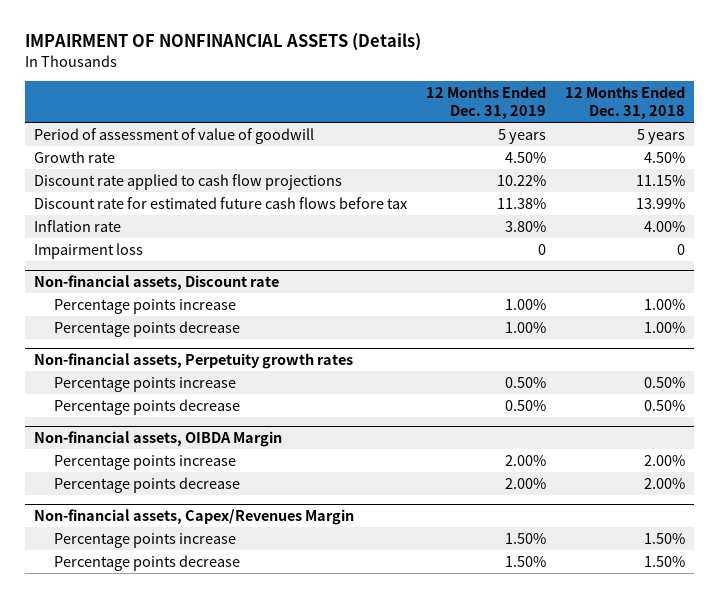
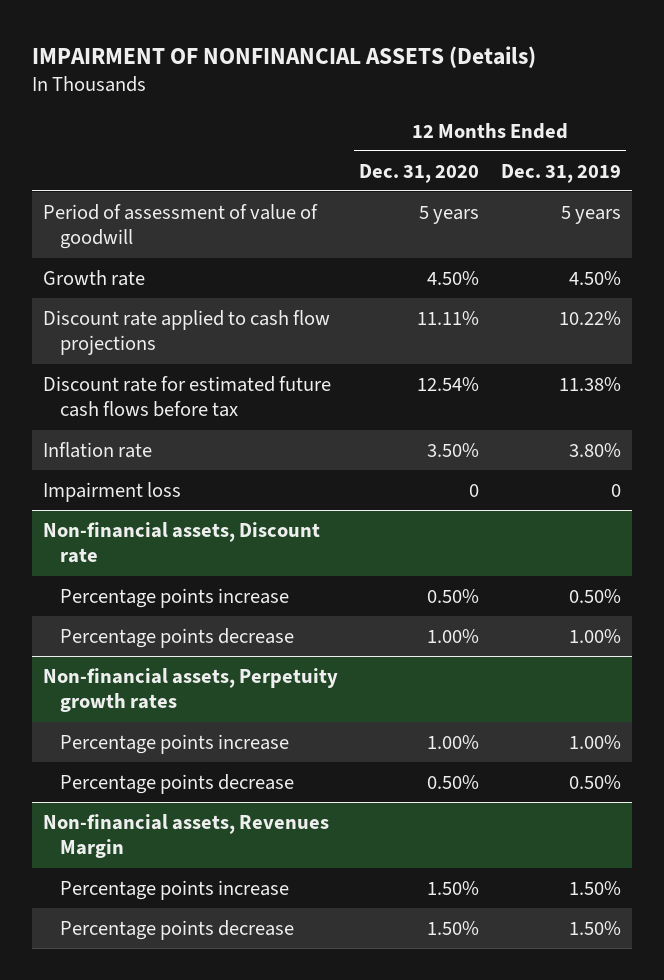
[564,85,685,119] 12 Months Ended Dec. 31, 2018 -> none
none -> [359,163,480,183] Dec. 31, 2020
[505,298,547,310] 1.00% -> [568,588,621,603] 0.50%
[505,376,547,388] 0.50% -> [568,734,621,749] 1.00%
[34,430,283,447] Non-financial assets, OIBDA Margin -> none
[54,454,237,470] Percentage points increase -> none
[54,476,241,493] Percentage points decrease -> none
[34,508,355,525] Non-financial assets, Capex/Revenues Margin -> [42,813,329,859] Non-financial assets, Revenues Margin

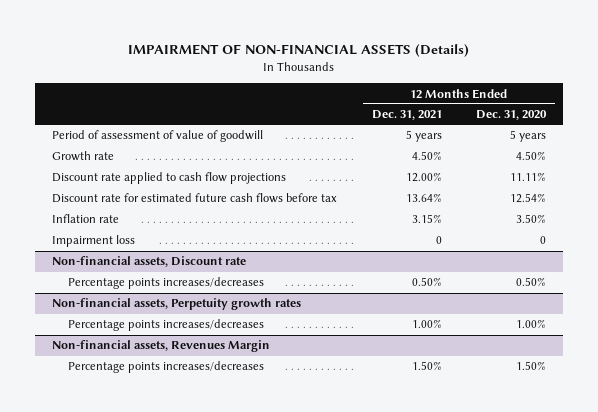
[32,45,537,68] IMPAIRMENT OF NONFINANCIAL ASSETS (Details) -> [128,44,470,58] IMPAIRMENT OF NON-FINANCIAL ASSETS (Details)
[500,163,621,183] Dec. 31, 2019 -> none
none -> [371,110,442,121] Dec. 31, 2021
[59,587,289,608] Percentage points increase -> none
[59,627,294,648] Percentage points decrease -> none
none -> [67,277,264,290] Percentage points increases/decreases
[59,733,289,754] Percentage points increase -> none
[59,773,294,794] Percentage points decrease -> none
none -> [67,319,264,332] Percentage points increases/decreases
[59,879,289,900] Percentage points increase -> none
[59,919,294,940] Percentage points decrease -> none
none -> [67,361,264,374] Percentage points increases/decreases

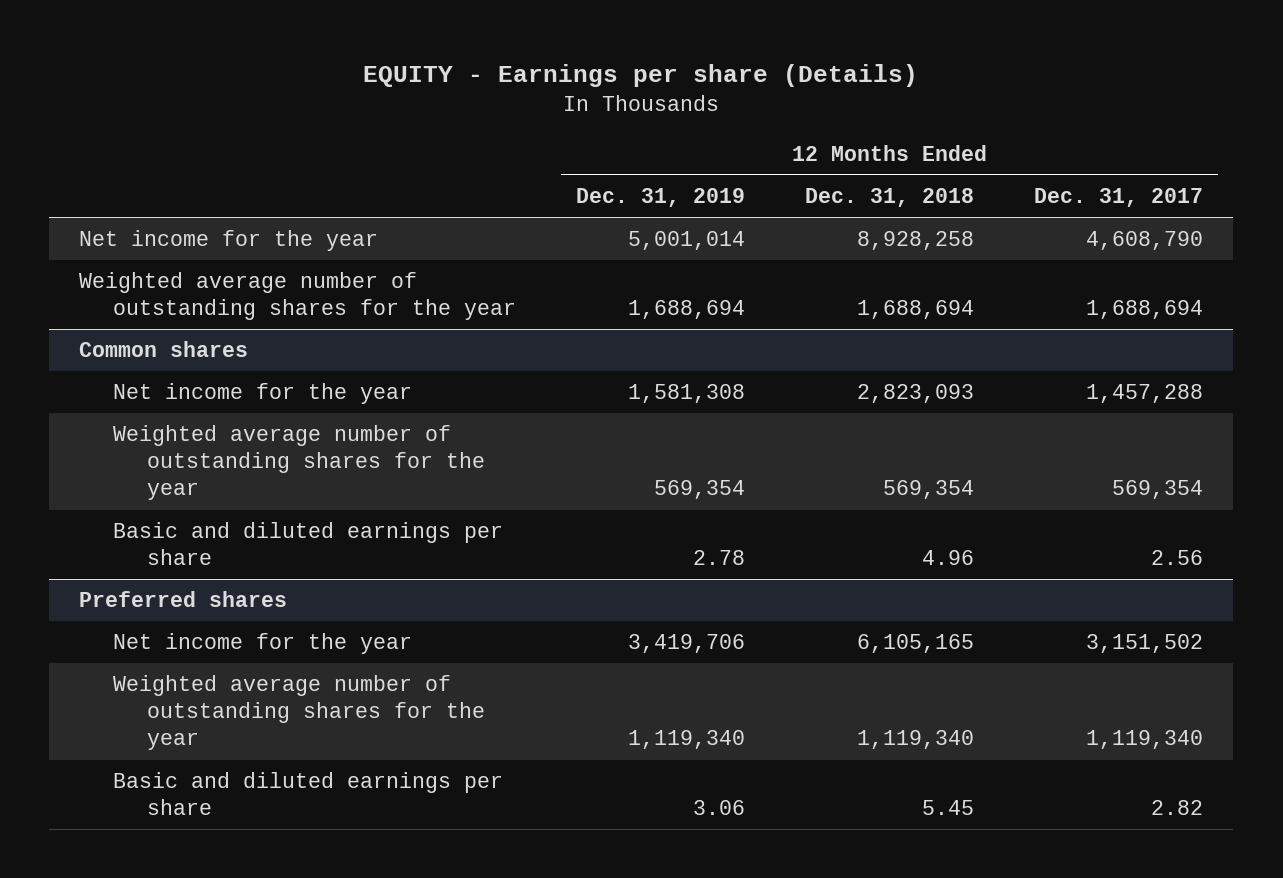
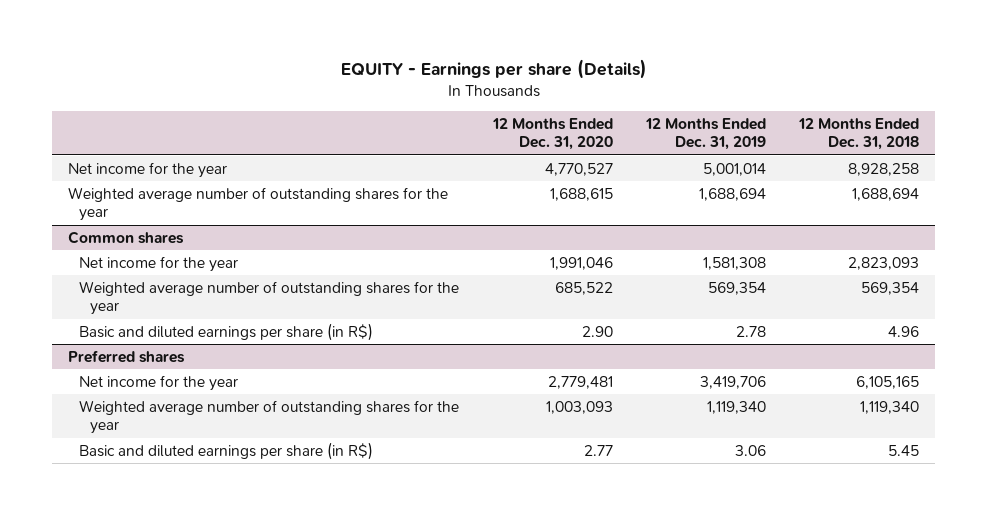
[1034,188,1204,208] Dec. 31, 2017 -> none
none -> [491,118,613,151] 12 Months Ended Dec. 31, 2020
[113,522,504,566] Basic and diluted earnings per share -> [79,322,374,341] Basic and diluted earnings per share (in R$)
[113,772,504,816] Basic and diluted earnings per share -> [79,441,374,460] Basic and diluted earnings per share (in R$)

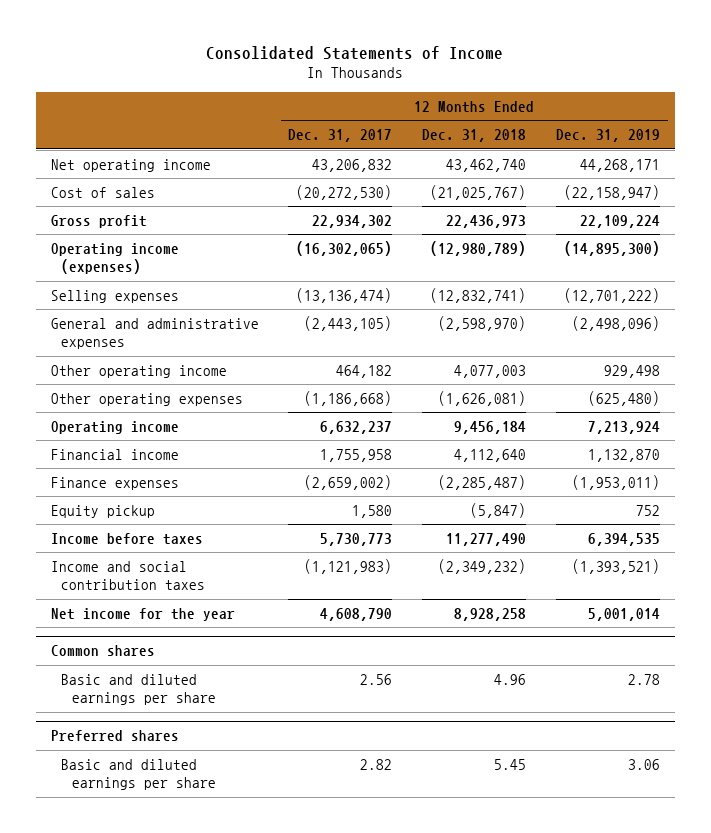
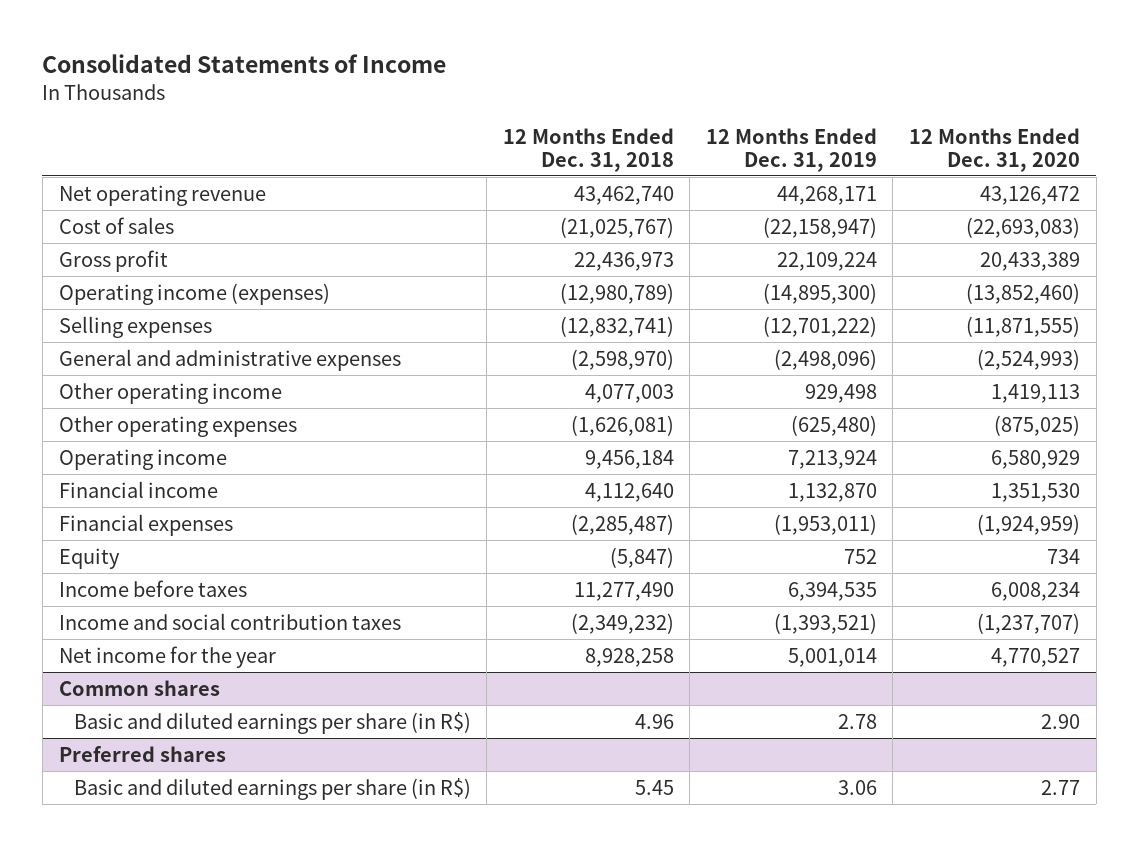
[288,129,393,143] Dec. 31, 2017 -> none
none -> [909,127,1081,172] 12 Months Ended Dec. 31, 2020
[50,158,211,172] Net operating income -> [58,184,266,206] Net operating revenue
[50,476,179,490] Finance expenses -> [58,513,233,536] Financial expenses
[50,504,155,518] Equity pickup -> [58,547,120,569] Equity
[61,673,217,706] Basic and diluted earnings per share -> [73,711,471,734] Basic and diluted earnings per share (in R$)
[61,758,217,791] Basic and diluted earnings per share -> [73,777,471,800] Basic and diluted earnings per share (in R$)

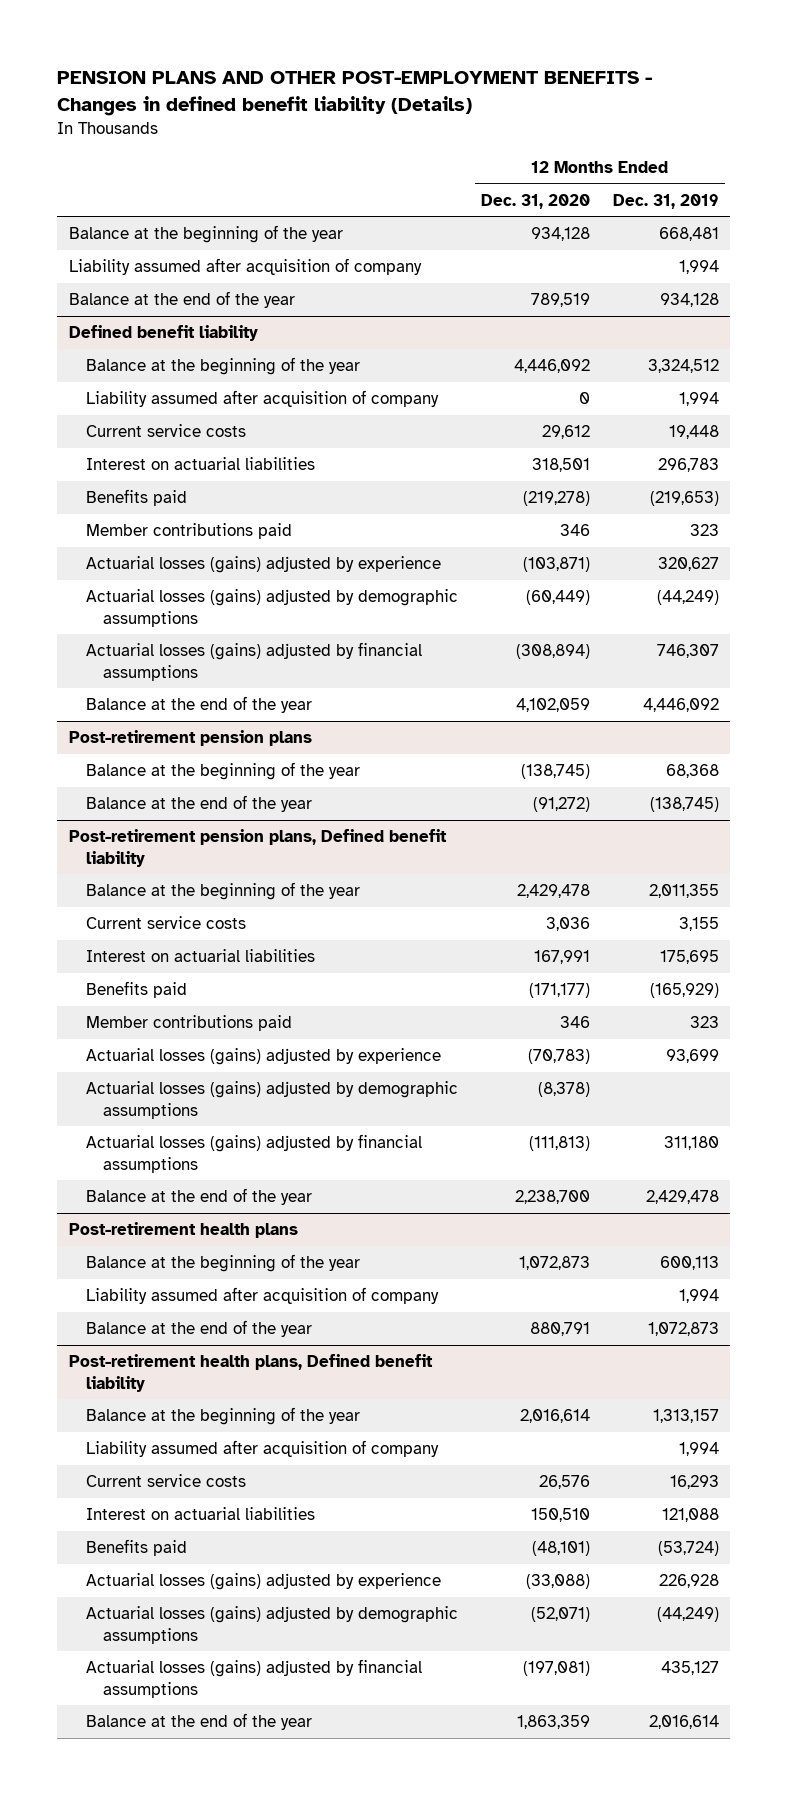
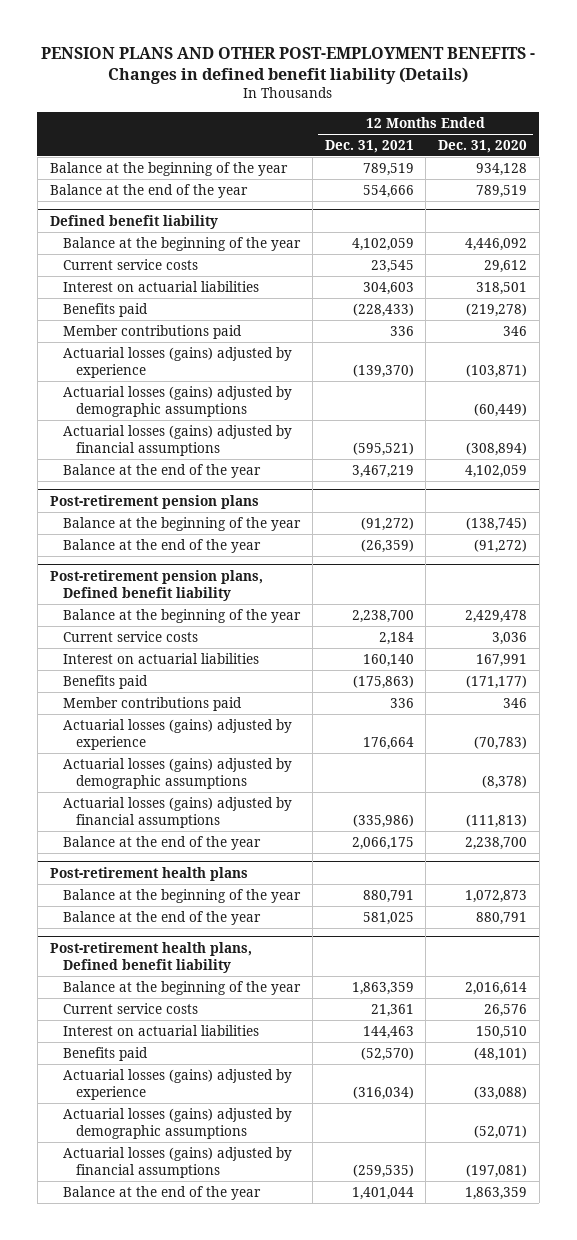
[612,194,719,210] Dec. 31, 2019 -> none
none -> [324,139,414,153] Dec. 31, 2021
[68,258,422,276] Liability assumed after acquisition of company -> none
[85,390,439,408] Liability assumed after acquisition of company -> none
[85,1287,439,1305] Liability assumed after acquisition of company -> none
[85,1440,439,1458] Liability assumed after acquisition of company -> none

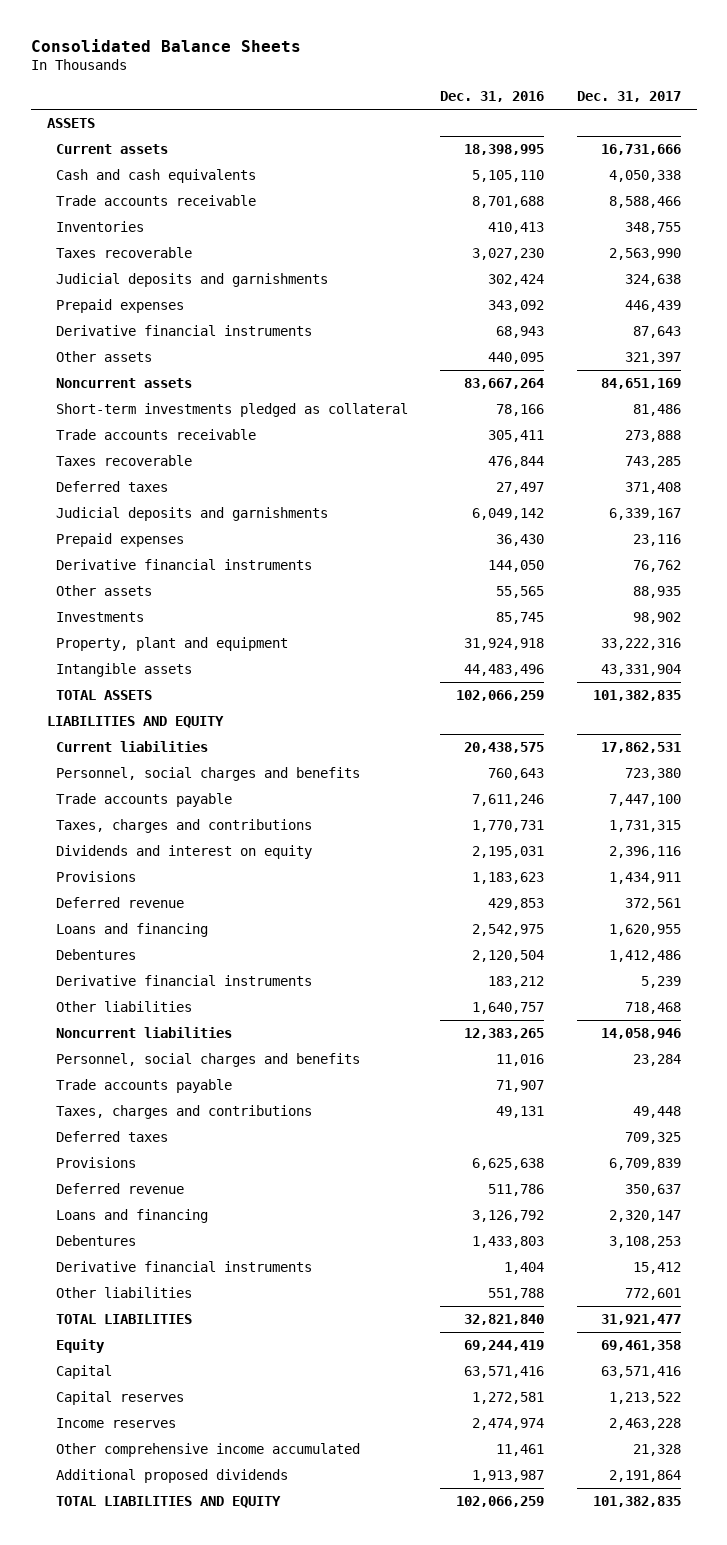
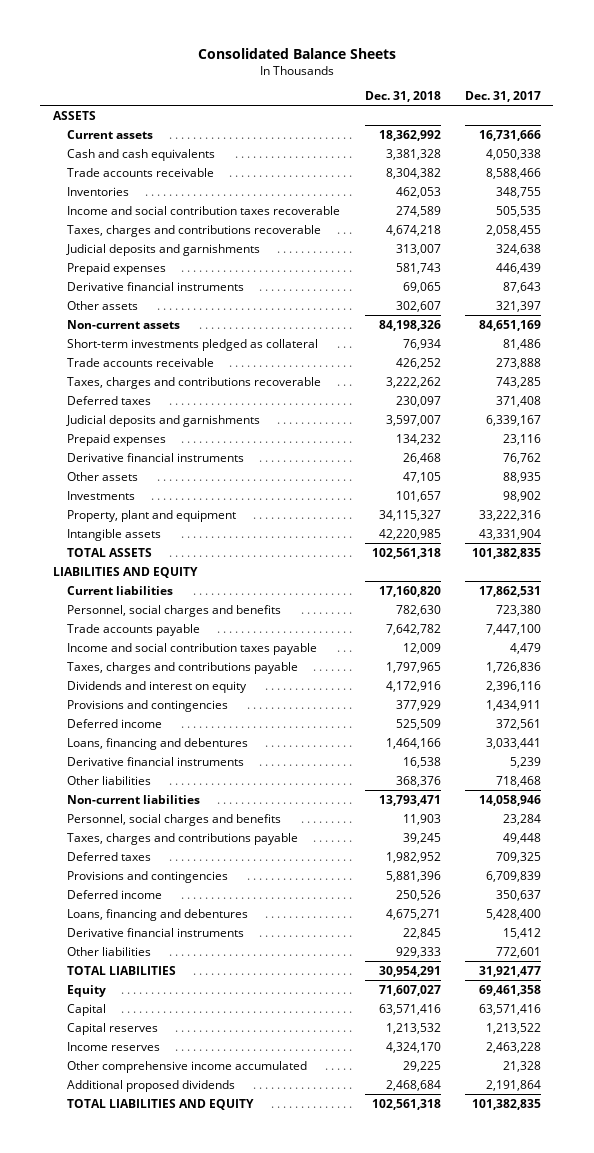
[440,91,545,103] Dec. 31, 2016 -> none
none -> [364,90,441,102] Dec. 31, 2018
[56,246,193,258] Taxes recoverable -> none
none -> [66,205,340,215] Income and social contribution taxes recoverable
none -> [66,224,321,237] Taxes, charges and contributions recoverable
[56,377,193,388] Noncurrent assets -> [66,319,180,329] Non-current assets
[56,454,193,466] Taxes recoverable -> [66,376,321,389] Taxes, charges and contributions recoverable
none -> [66,642,317,655] Income and social contribution taxes payable
[56,818,313,833] Taxes, charges and contributions -> [66,661,298,674] Taxes, charges and contributions payable
[608,819,681,832] 1,731,315 -> [486,661,542,673] 1,726,836
[56,948,137,960] Debentures -> none
[56,870,137,882] Provisions -> [66,699,228,712] Provisions and contingencies
[56,896,185,908] Deferred revenue -> [66,718,162,728] Deferred income
[56,922,209,937] Loans and financing -> [66,737,248,750] Loans, financing and debentures
[608,923,681,936] 1,620,955 -> [486,737,542,749] 3,033,441
[56,1026,233,1038] Noncurrent liabilities -> [66,794,200,804] Non-current liabilities
[56,1078,233,1093] Trade accounts payable -> none
[56,1104,313,1119] Taxes, charges and contributions -> [66,832,298,845] Taxes, charges and contributions payable
[56,1234,137,1246] Debentures -> none
[56,1156,137,1168] Provisions -> [66,870,228,883] Provisions and contingencies
[56,1182,185,1194] Deferred revenue -> [66,889,162,899] Deferred income
[56,1208,209,1223] Loans and financing -> [66,908,248,921] Loans, financing and debentures
[608,1209,681,1222] 2,320,147 -> [486,908,542,920] 5,428,400

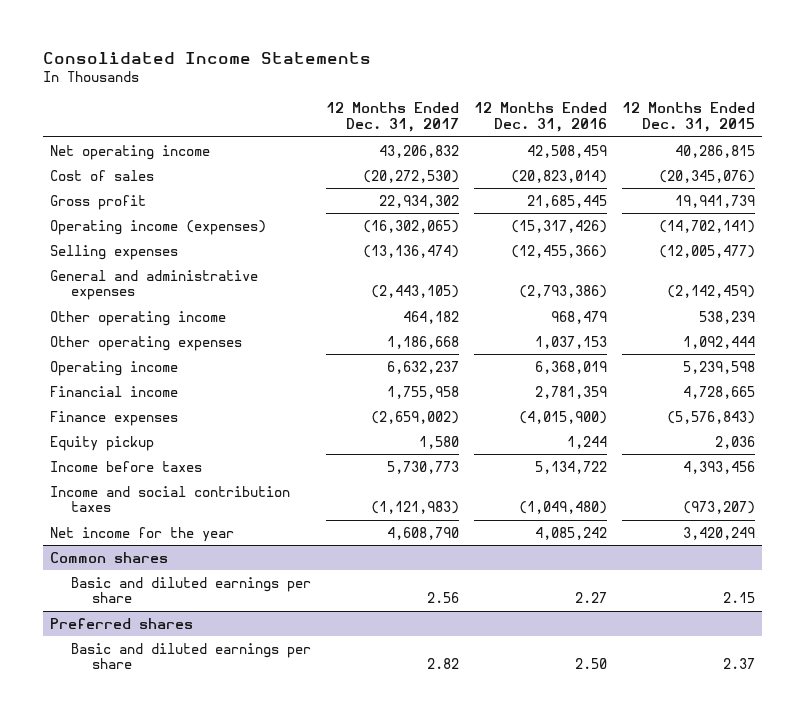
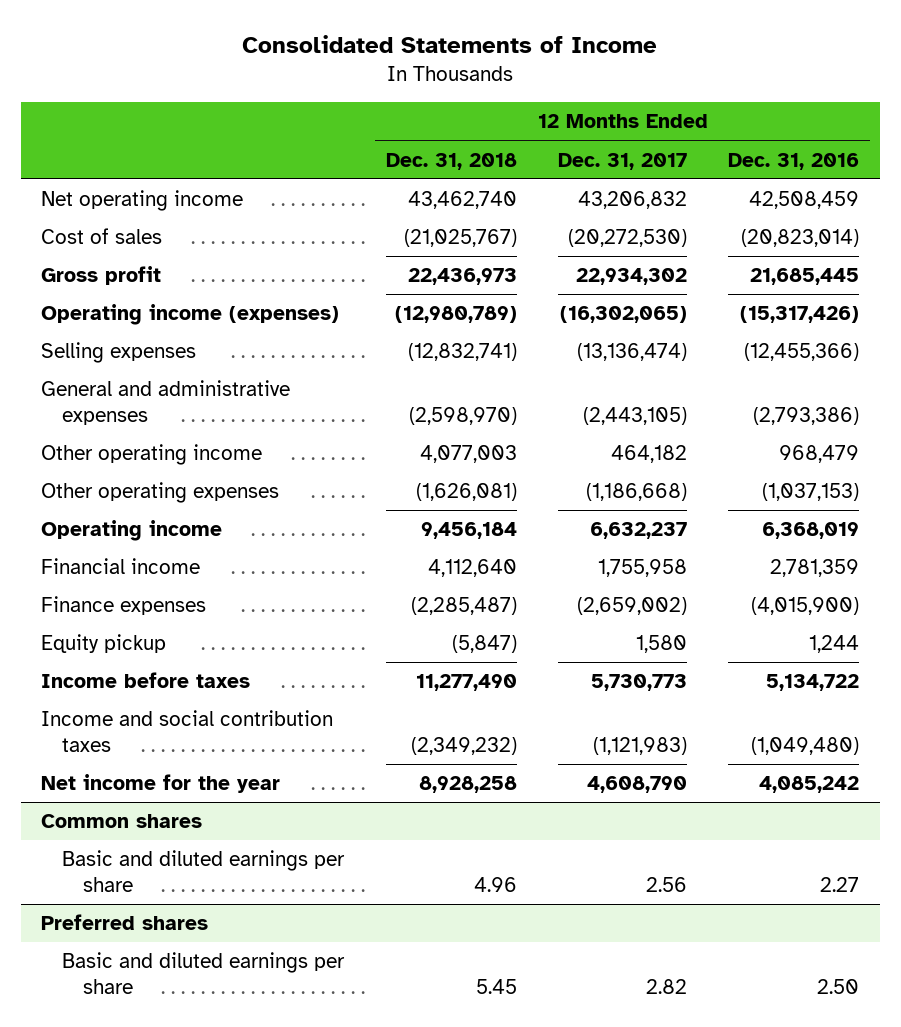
[42,51,371,64] Consolidated Income Statements -> [242,35,658,54] Consolidated Statements of Income
[621,102,755,133] 12 Months Ended Dec. 31, 2015 -> none
none -> [385,152,517,170] Dec. 31, 2018
[386,335,459,349] 1,186,668 -> [586,483,688,502] (1,186,668)
[534,335,607,349] 1,037,153 -> [762,483,860,502] (1,037,153)

